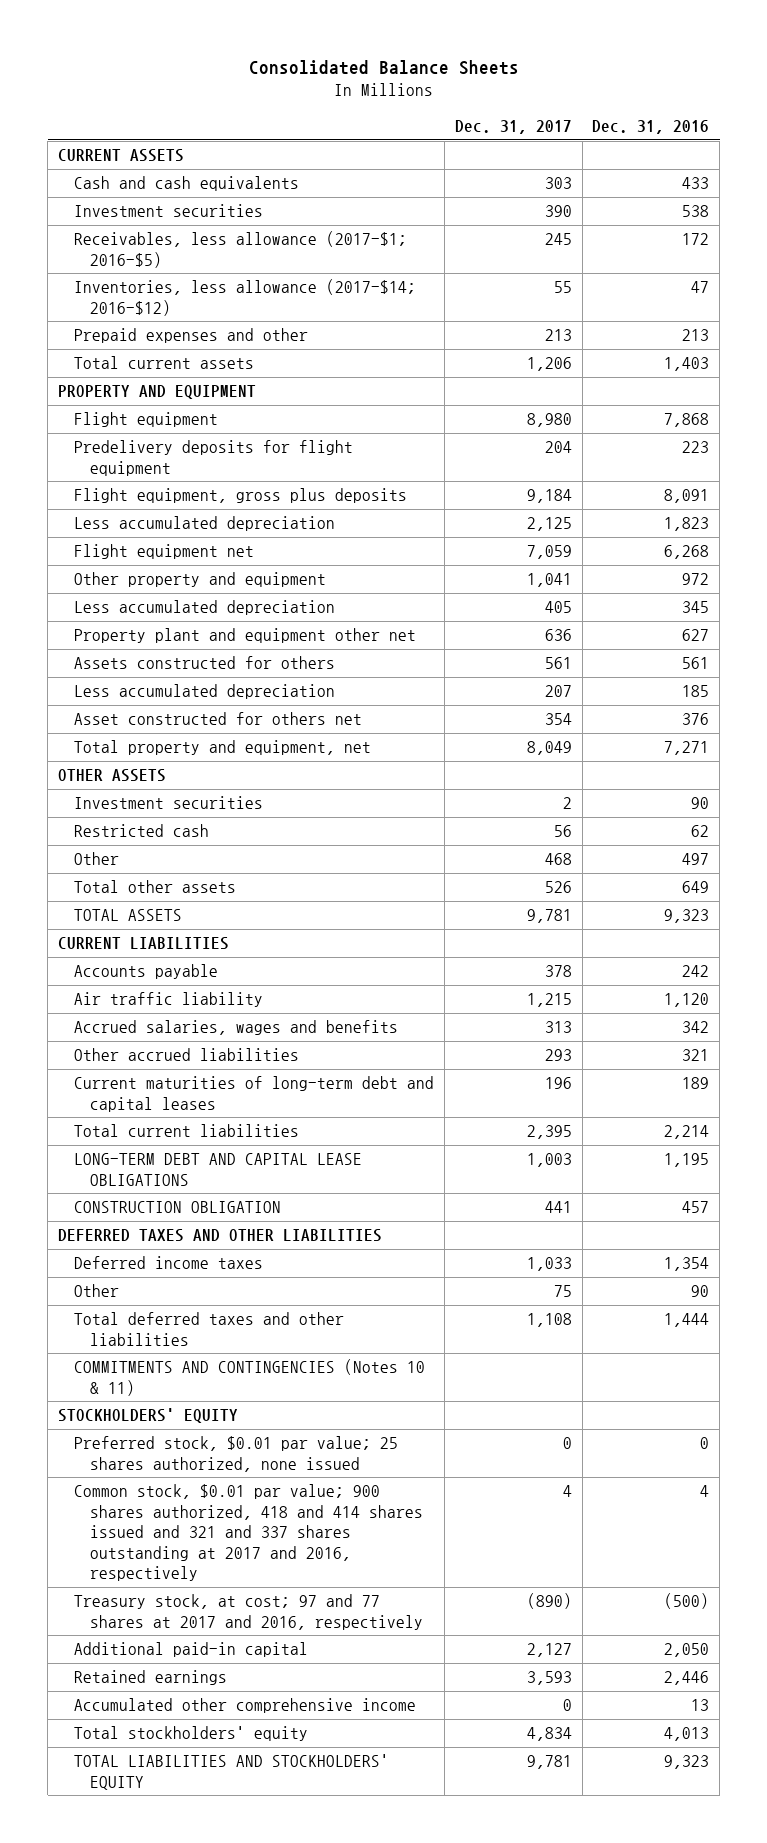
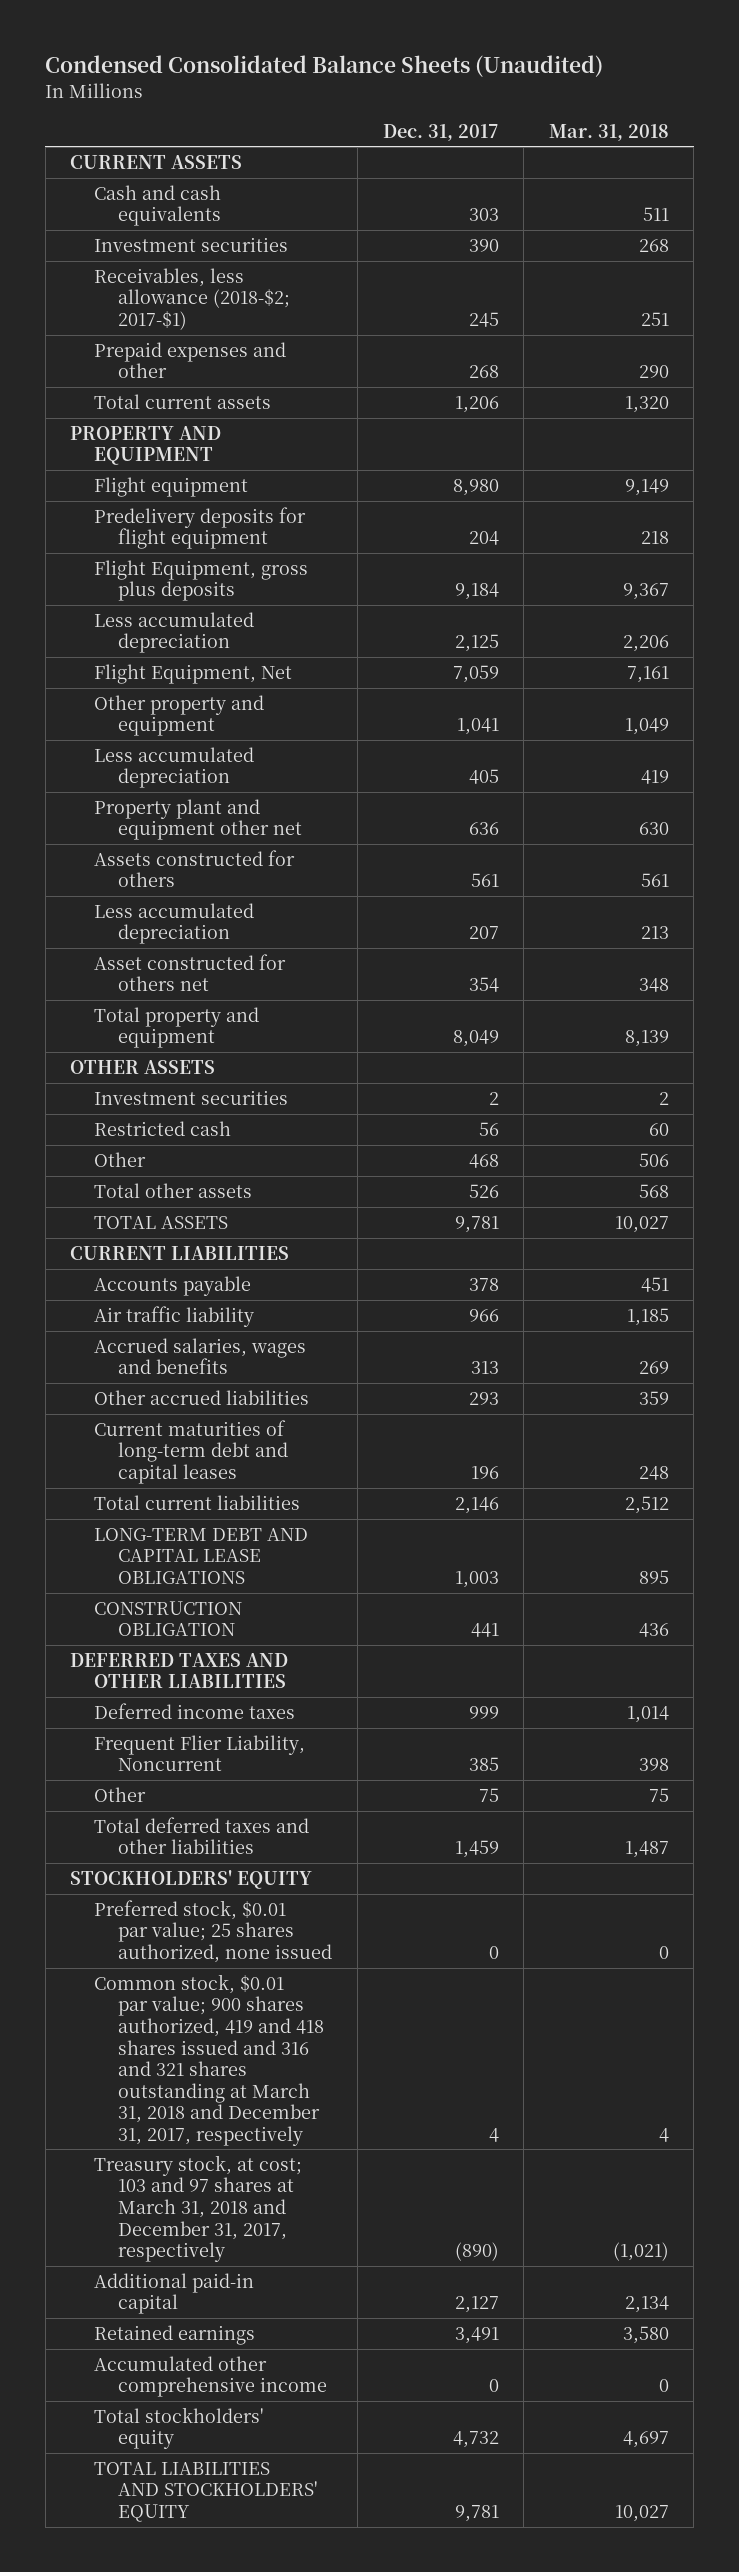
[248,60,519,76] Consolidated Balance Sheets -> [45,55,604,78] Condensed Consolidated Balance Sheets (Unaudited)
[592,119,710,134] Dec. 31, 2016 -> none
none -> [548,123,669,141] Mar. 31, 2018
[74,279,417,316] Inventories, less allowance (2017-$14; 2016-$12) -> none
[74,231,408,268] Receivables, less allowance (2017-$1; 2016-$5) -> [94,267,291,330] Receivables, less allowance (2018-$2; 2017-$1)
[544,329,572,342] 213 -> [468,365,499,379] 268
[74,488,408,504] Flight equipment, gross plus deposits -> [94,559,309,602] Flight Equipment, gross plus deposits
[74,544,255,560] Flight equipment net -> [94,663,293,684] Flight Equipment, Net
[74,740,372,756] Total property and equipment, net -> [94,1006,260,1049] Total property and equipment
[526,993,572,1008] 1,215 -> [468,1308,499,1322] 966
[526,1125,572,1140] 2,395 -> [454,1496,499,1514] 2,146
[526,1257,572,1272] 1,033 -> [468,1705,499,1719] 999
none -> [94,1734,306,1772] Frequent Flier Liability, Noncurrent
[74,1359,426,1396] COMMITMENTS AND CONTINGENCIES (Notes 10 & 11) -> none
[526,1313,572,1328] 1,108 -> [454,1840,499,1859] 1,459
[74,1484,424,1582] Common stock, $0.01 par value; 900 shares authorized, 418 and 414 shares issued and 321 and 337 shares outstanding at 2017 and 2016, respectively -> [94,1973,325,2146] Common stock, $0.01 par value; 900 shares authorized, 419 and 418 shares issued and 316 and 321 shares outstanding at March 31, 2018 and December 31, 2017, respectively
[74,1594,424,1630] Treasury stock, at cost; 97 and 77 shares at 2017 and 2016, respectively -> [94,2154,303,2263] Treasury stock, at cost; 103 and 97 shares at March 31, 2018 and December 31, 2017, respectively
[526,1671,572,1686] 3,593 -> [454,2326,499,2344] 3,491
[526,1727,572,1742] 4,834 -> [452,2431,499,2449] 4,732

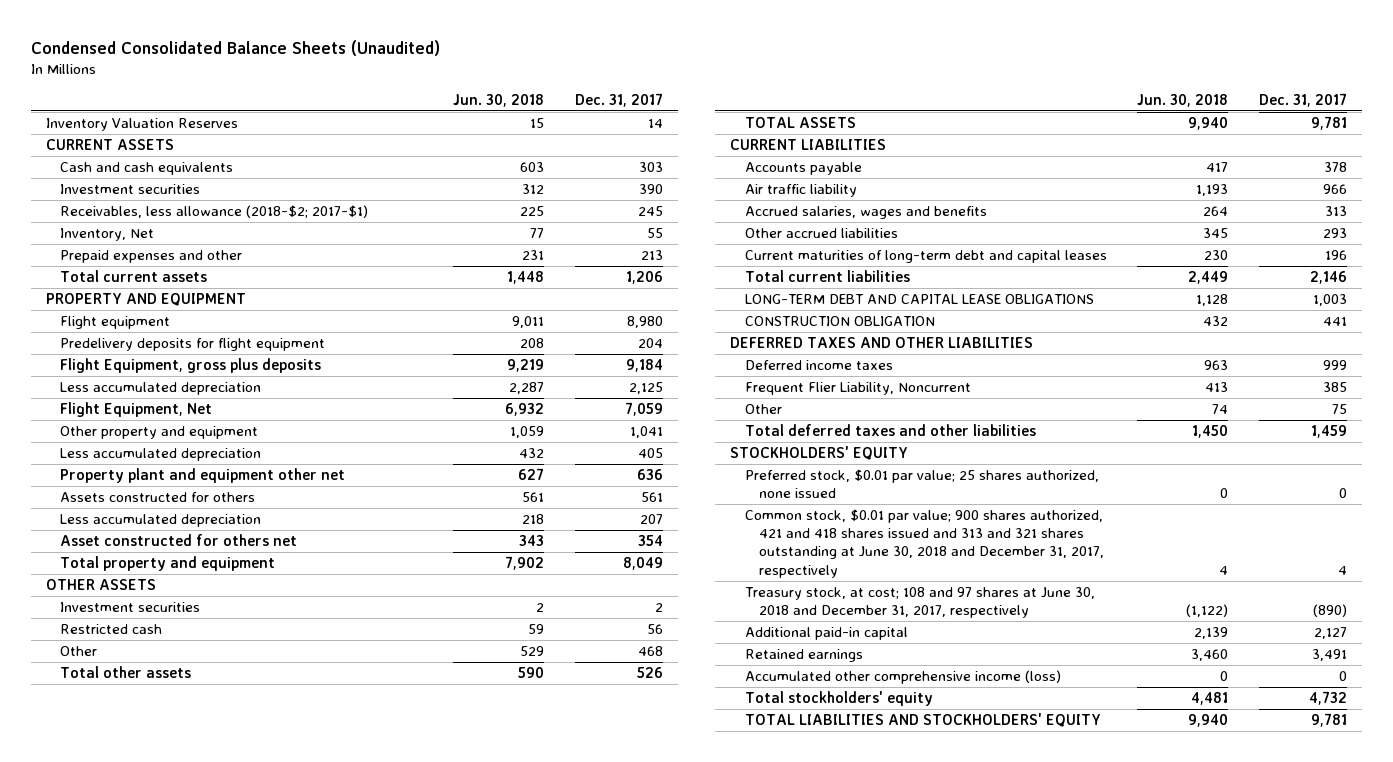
[548,123,669,141] Mar. 31, 2018 -> none
none -> [452,93,544,107] Jun. 30, 2018
none -> [45,118,238,132] Inventory Valuation Reserves
none -> [60,228,155,242] Inventory, Net
[468,365,499,379] 268 -> [640,250,663,261] 213
[94,1973,325,2146] Common stock, $0.01 par value; 900 shares authorized, 419 and 418 shares issued and 316 and 321 shares outstanding at March 31, 2018 and December 31, 2017, respectively -> [744,509,1105,578] Common stock, $0.01 par value; 900 shares authorized, 421 and 418 shares issued and 313 and 321 shares outstanding at June 30, 2018 and December 31, 2017, respectively
[94,2154,303,2263] Treasury stock, at cost; 103 and 97 shares at March 31, 2018 and December 31, 2017, respectively -> [744,587,1095,619] Treasury stock, at cost; 108 and 97 shares at June 30, 2018 and December 31, 2017, respectively
[94,2355,328,2398] Accumulated other comprehensive income -> [744,670,1061,685] Accumulated other comprehensive income (loss)

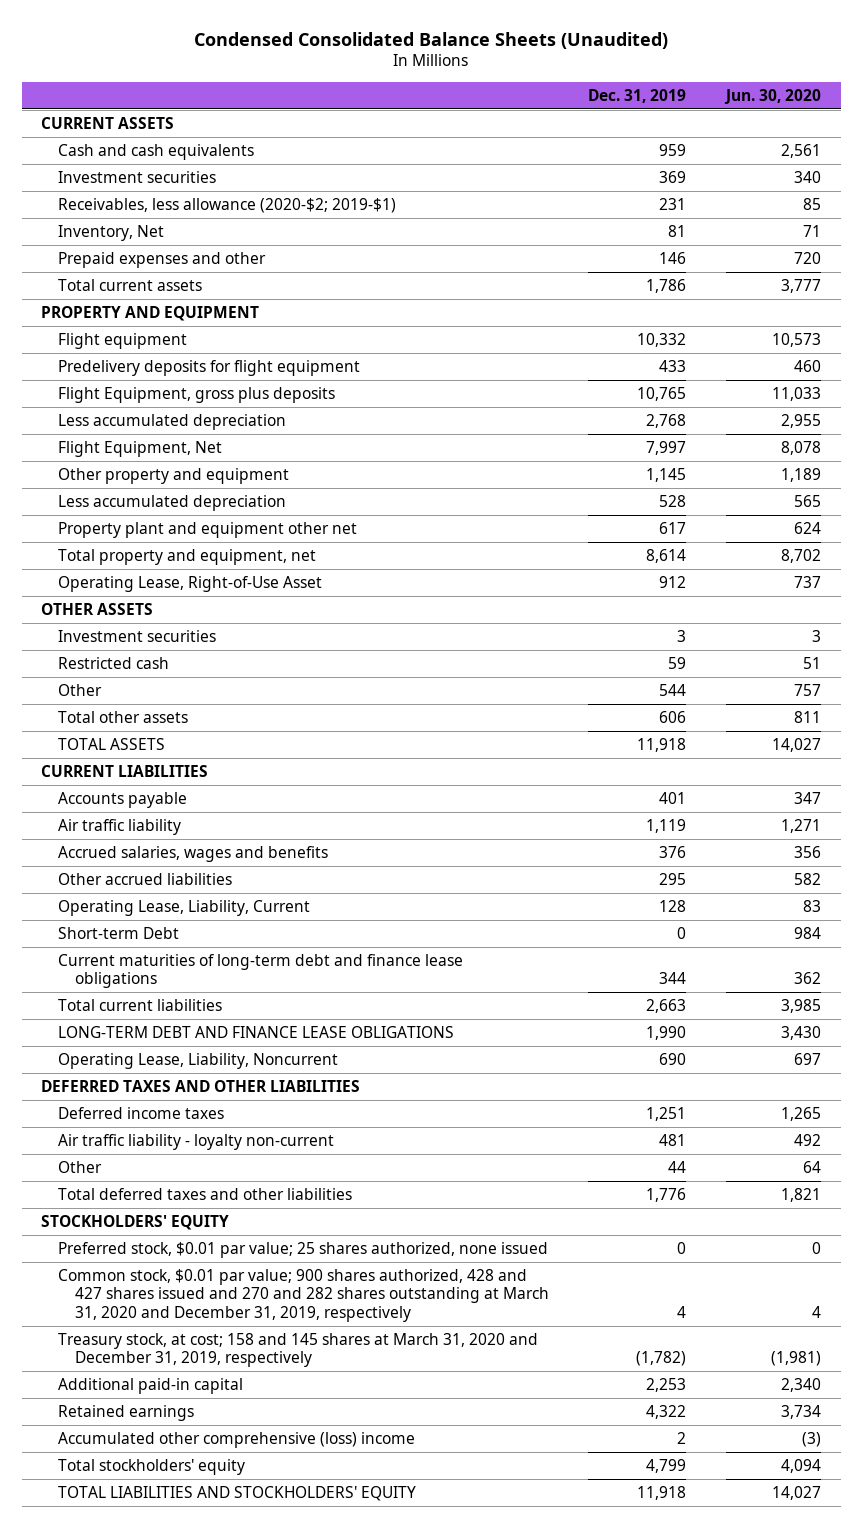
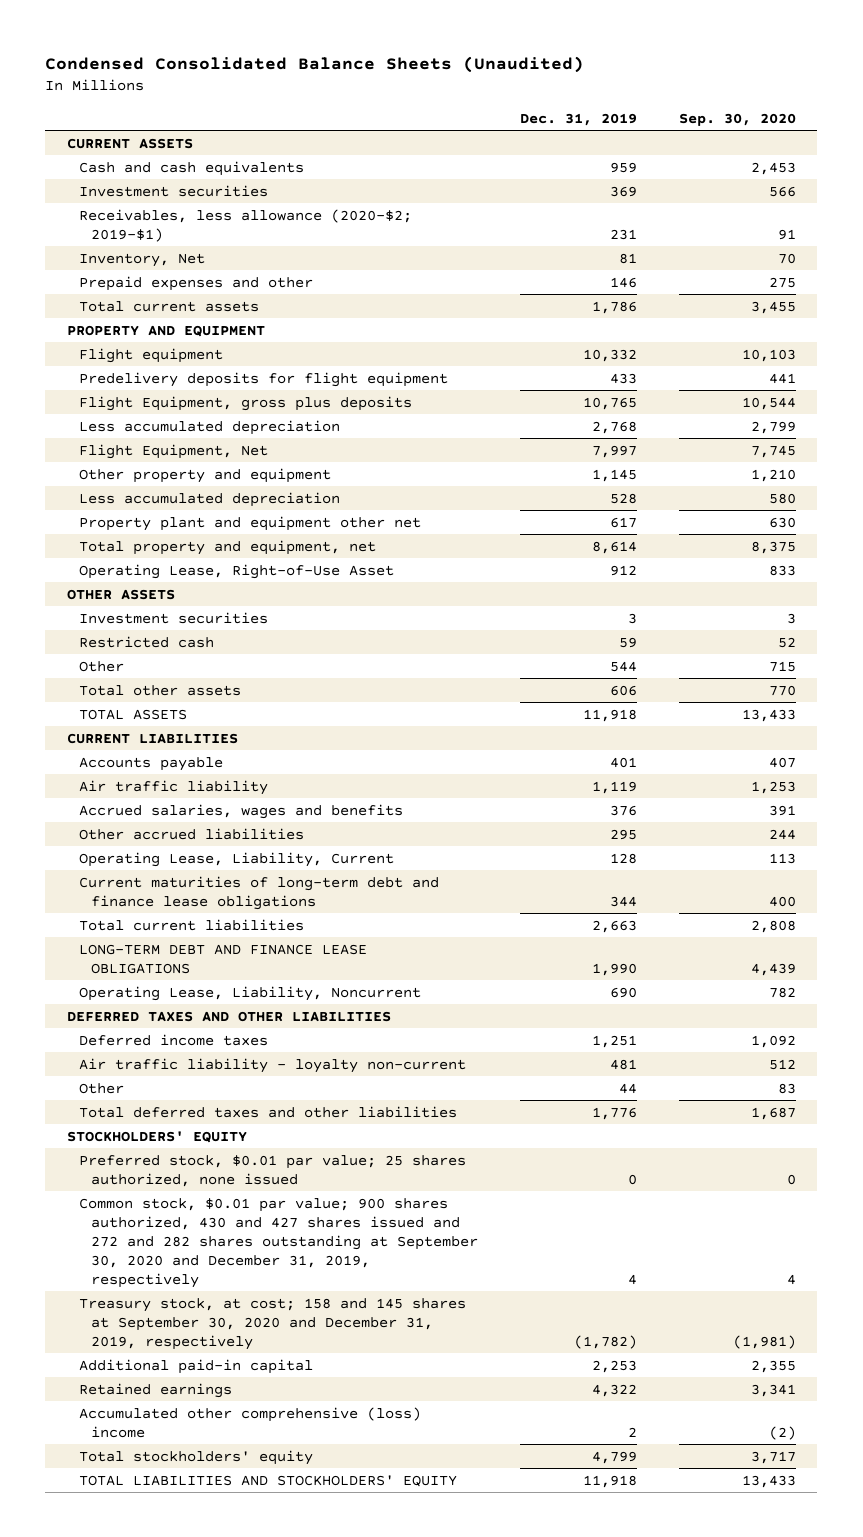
[723,88,821,104] Jun. 30, 2020 -> none
none -> [679,112,797,126] Sep. 30, 2020
[58,926,180,939] Short-term Debt -> none
[58,1268,549,1322] Common stock, $0.01 par value; 900 shares authorized, 428 and 427 shares issued and 270 and 282 shares outstanding at March 31, 2020 and December 31, 2019, respectively -> [78,1197,478,1288] Common stock, $0.01 par value; 900 shares authorized, 430 and 427 shares issued and 272 and 282 shares outstanding at September 30, 2020 and December 31, 2019, respectively
[58,1332,539,1368] Treasury stock, at cost; 158 and 145 shares at March 31, 2020 and December 31, 2019, respectively -> [78,1297,466,1350] Treasury stock, at cost; 158 and 145 shares at September 30, 2020 and December 31, 2019, respectively

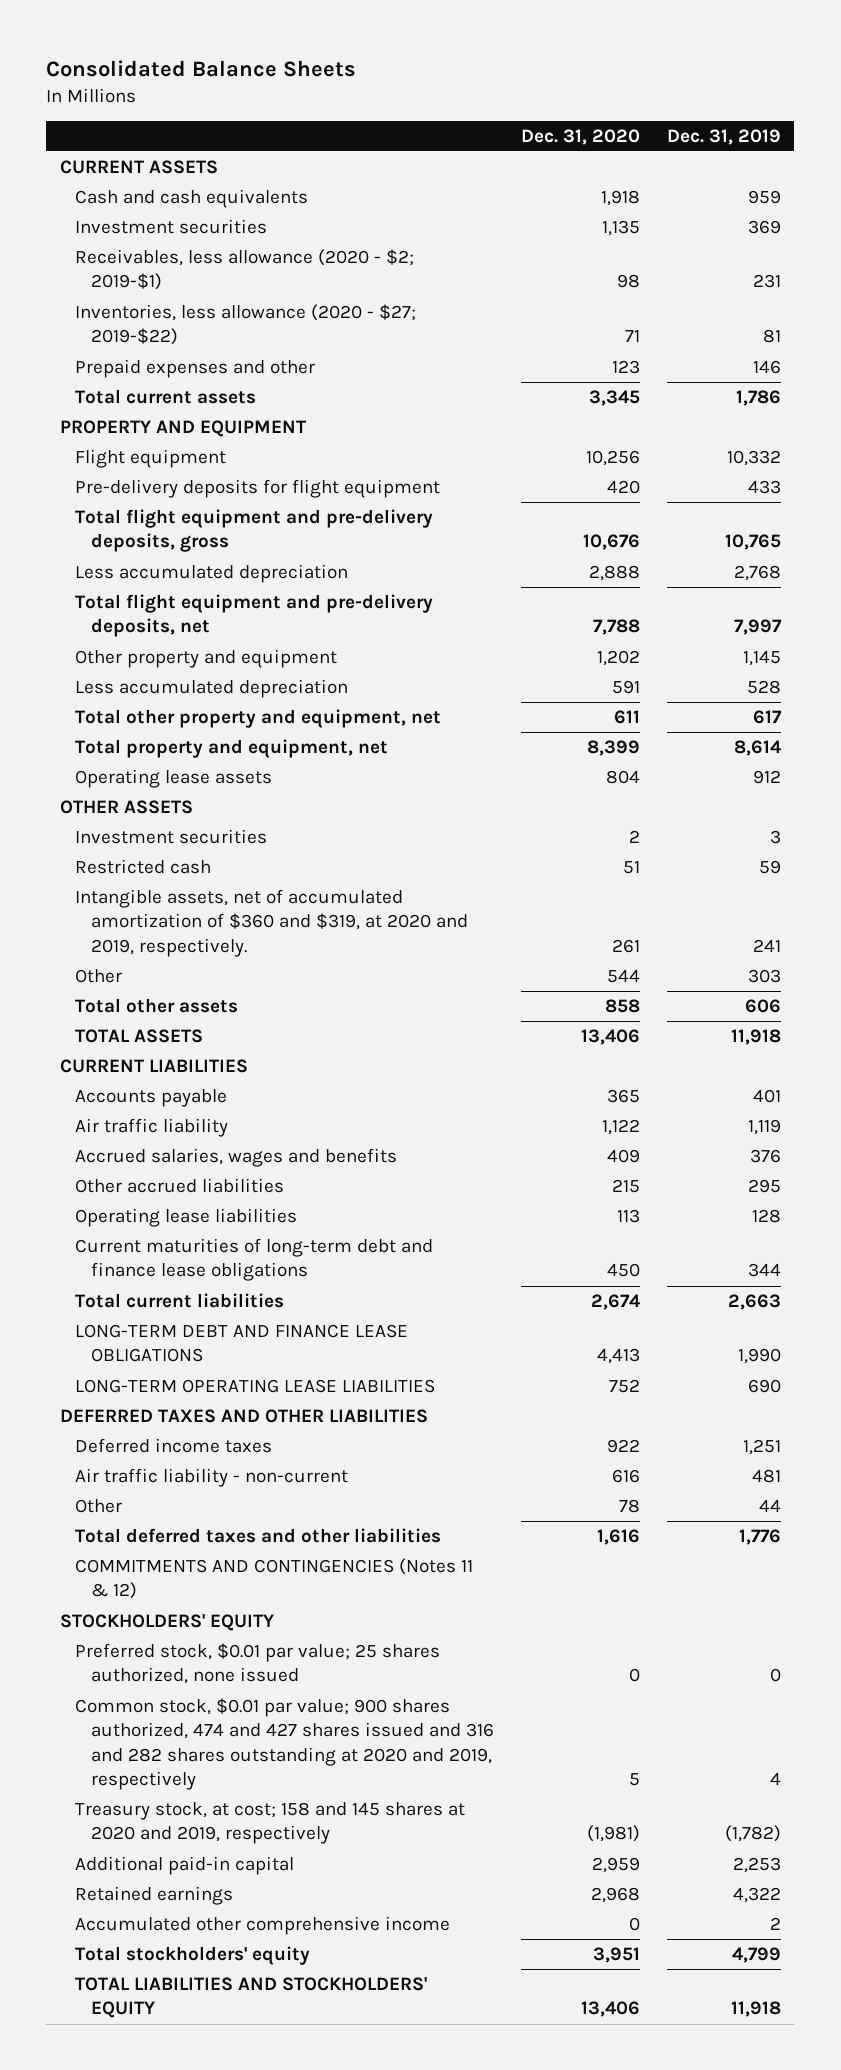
[45,56,585,74] Condensed Consolidated Balance Sheets (Unaudited) -> [46,59,357,77] Consolidated Balance Sheets
[679,112,797,126] Sep. 30, 2020 -> none
none -> [520,128,640,145] Dec. 31, 2020
[78,208,412,242] Receivables, less allowance (2020-$2; 2019-$1) -> [75,249,415,291] Receivables, less allowance (2020 - $2; 2019-$1)
[78,252,205,267] Inventory, Net -> [75,304,417,346] Inventories, less allowance (2020 - $27; 2019-$22)
[78,371,448,387] Predelivery deposits for flight equipment -> [75,479,441,499] Pre-delivery deposits for flight equipment
[78,395,412,411] Flight Equipment, gross plus deposits -> [75,509,434,553] Total flight equipment and pre-delivery deposits, gross
[78,443,268,459] Flight Equipment, Net -> [75,594,434,638] Total flight equipment and pre-delivery deposits, net
[78,515,421,531] Property plant and equipment other net -> [75,709,442,729] Total other property and equipment, net
[78,563,394,579] Operating Lease, Right-of-Use Asset -> [75,769,273,789] Operating lease assets
none -> [75,889,468,957] Intangible assets, net of accumulated amortization of $360 and $319, at 2020 and 2019, respectively.
[610,660,638,672] 544 -> [747,969,781,984] 303
[78,851,394,867] Operating Lease, Liability, Current -> [75,1208,298,1228] Operating lease liabilities
[78,985,421,1001] Operating Lease, Liability, Noncurrent -> [75,1379,436,1394] LONG-TERM OPERATING LEASE LIABILITIES
[78,1057,466,1073] Air traffic liability - loyalty non-current -> [75,1468,349,1488] Air traffic liability - non-current
none -> [75,1558,474,1600] COMMITMENTS AND CONTINGENCIES (Notes 11 & 12)
[78,1197,478,1288] Common stock, $0.01 par value; 900 shares authorized, 430 and 427 shares issued and 272 and 282 shares outstanding at September 30, 2020 and December 31, 2019, respectively -> [75,1698,494,1791] Common stock, $0.01 par value; 900 shares authorized, 474 and 427 shares issued and 316 and 282 shares outstanding at 2020 and 2019, respectively
[78,1297,466,1350] Treasury stock, at cost; 158 and 145 shares at September 30, 2020 and December 31, 2019, respectively -> [75,1802,466,1845] Treasury stock, at cost; 158 and 145 shares at 2020 and 2019, respectively
[78,1406,421,1438] Accumulated other comprehensive (loss) income -> [75,1916,451,1936] Accumulated other comprehensive income

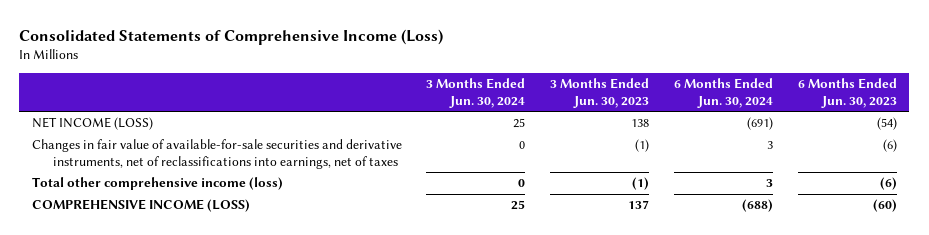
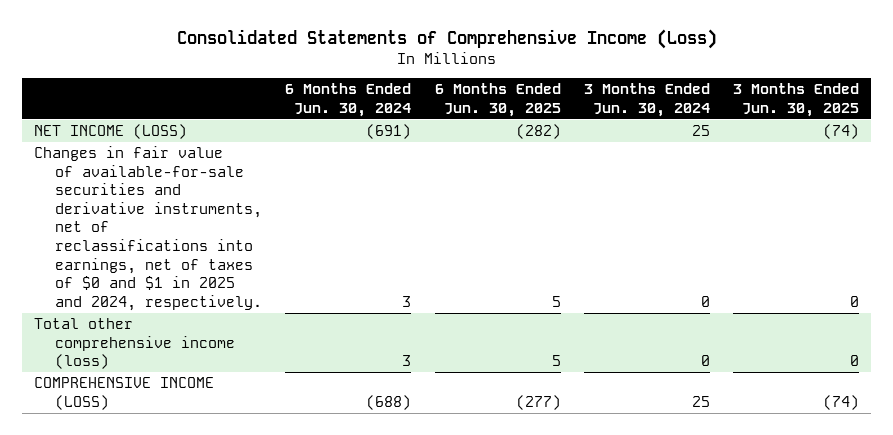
[550,78,650,108] 3 Months Ended Jun. 30, 2023 -> none
[797,78,897,108] 6 Months Ended Jun. 30, 2023 -> none
none -> [434,83,561,117] 6 Months Ended Jun. 30, 2025
none -> [733,83,860,117] 3 Months Ended Jun. 30, 2025
[31,139,402,169] Changes in fair value of available-for-sale securities and derivative instruments, net of reclassifications into earnings, net of taxes -> [33,146,262,311] Changes in fair value of available-for-sale securities and derivative instruments, net of reclassifications into earnings, net of taxes of $0 and $1 in 2025 and 2024, respectively.

